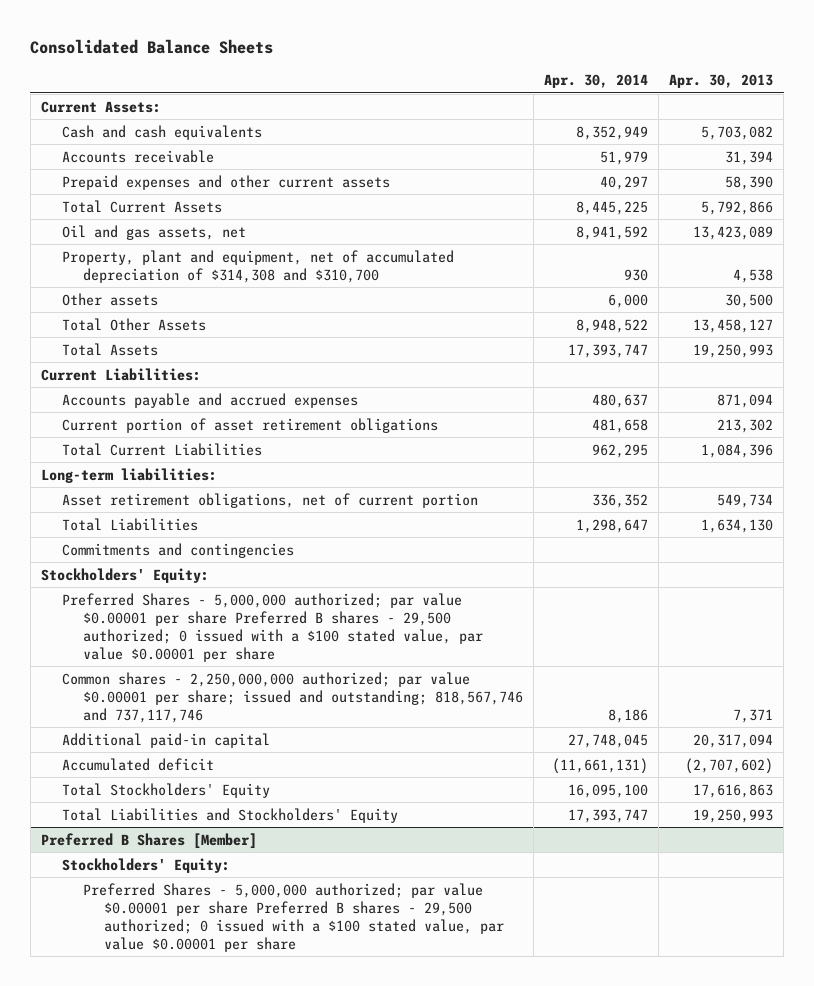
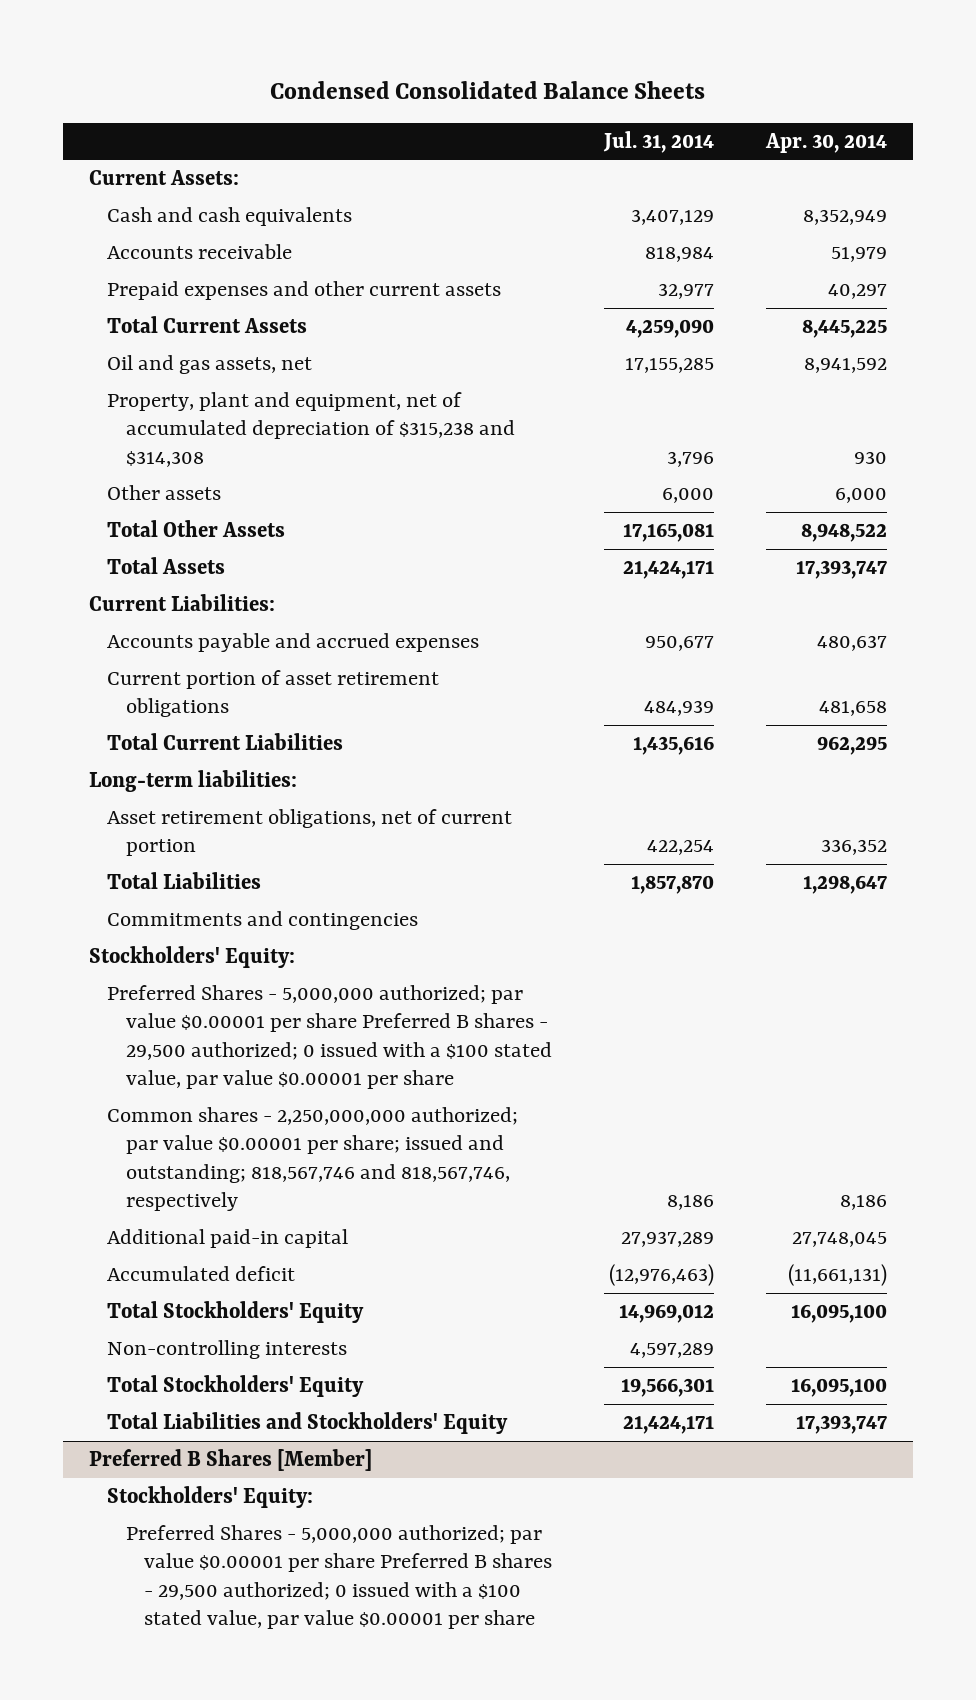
[30,38,274,54] Consolidated Balance Sheets -> [270,81,706,100] Condensed Consolidated Balance Sheets
[669,74,774,89] Apr. 30, 2013 -> none
none -> [603,130,715,153] Jul. 31, 2014
[61,249,454,283] Property, plant and equipment, net of accumulated depreciation of $314,308 and $310,700 -> [107,392,515,467] Property, plant and equipment, net of accumulated depreciation of $315,238 and $314,308
[61,671,523,723] Common shares - 2,250,000,000 authorized; par value $0.00001 per share; issued and outstanding; 818,567,746 and 737,117,746 -> [107,1107,519,1211] Common shares - 2,250,000,000 authorized; par value $0.00001 per share; issued and outstanding; 818,567,746 and 818,567,746, respectively
none -> [107,1340,348,1360] Non-controlling interests
none -> [107,1375,365,1398] Total Stockholders' Equity

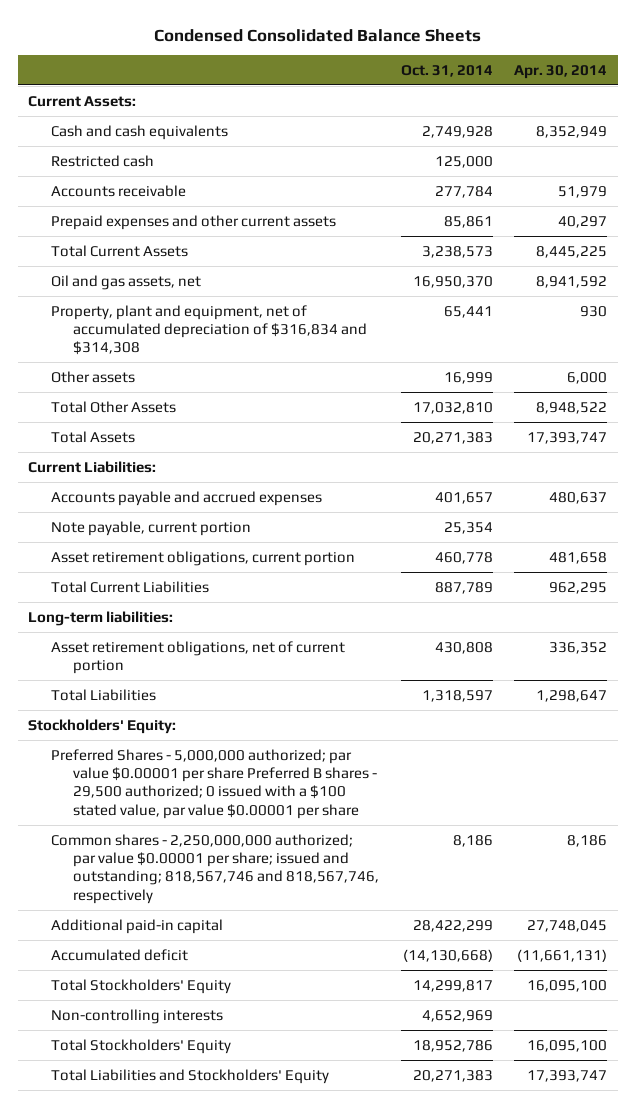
[603,130,715,153] Jul. 31, 2014 -> none
none -> [400,65,493,78] Oct. 31, 2014
none -> [50,154,154,167] Restricted cash
[107,392,515,467] Property, plant and equipment, net of accumulated depreciation of $315,238 and $314,308 -> [50,304,368,356] Property, plant and equipment, net of accumulated depreciation of $316,834 and $314,308
none -> [50,520,251,536] Note payable, current portion
[107,670,440,718] Current portion of asset retirement obligations -> [50,550,355,566] Asset retirement obligations, current portion
[107,911,419,931] Commitments and contingencies -> none
[88,1449,372,1472] Preferred B Shares [Member] -> none
[107,1486,314,1509] Stockholders' Equity: -> none
[125,1525,553,1629] Preferred Shares - 5,000,000 authorized; par value $0.00001 per share Preferred B shares - 29,500 authorized; 0 issued with a $100 stated value, par value $0.00001 per share -> none

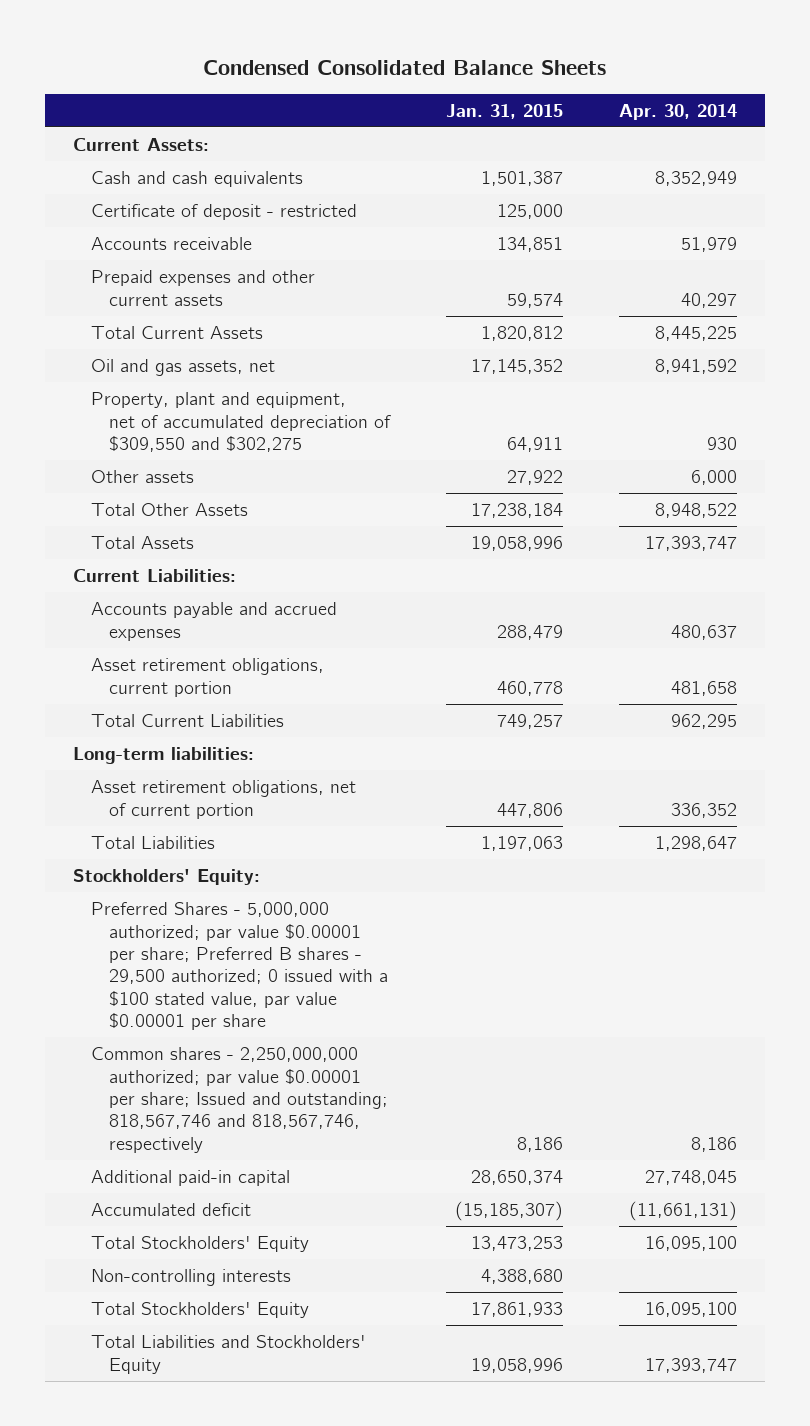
[400,65,493,78] Oct. 31, 2014 -> none
none -> [445,103,563,119] Jan. 31, 2015
[50,154,154,167] Restricted cash -> [90,204,357,221] Certificate of deposit - restricted
[50,304,368,356] Property, plant and equipment, net of accumulated depreciation of $316,834 and $314,308 -> [90,392,392,452] Property, plant and equipment, net of accumulated depreciation of $309,550 and $302,275
[50,520,251,536] Note payable, current portion -> none
[50,748,378,819] Preferred Shares - 5,000,000 authorized; par value $0.00001 per share Preferred B shares - 29,500 authorized; 0 issued with a $100 stated value, par value $0.00001 per share -> [90,902,389,1031] Preferred Shares - 5,000,000 authorized; par value $0.00001 per share; Preferred B shares - 29,500 authorized; 0 issued with a $100 stated value, par value $0.00001 per share
[50,833,380,904] Common shares - 2,250,000,000 authorized; par value $0.00001 per share; issued and outstanding; 818,567,746 and 818,567,746, respectively -> [90,1047,389,1153] Common shares - 2,250,000,000 authorized; par value $0.00001 per share; Issued and outstanding; 818,567,746 and 818,567,746, respectively

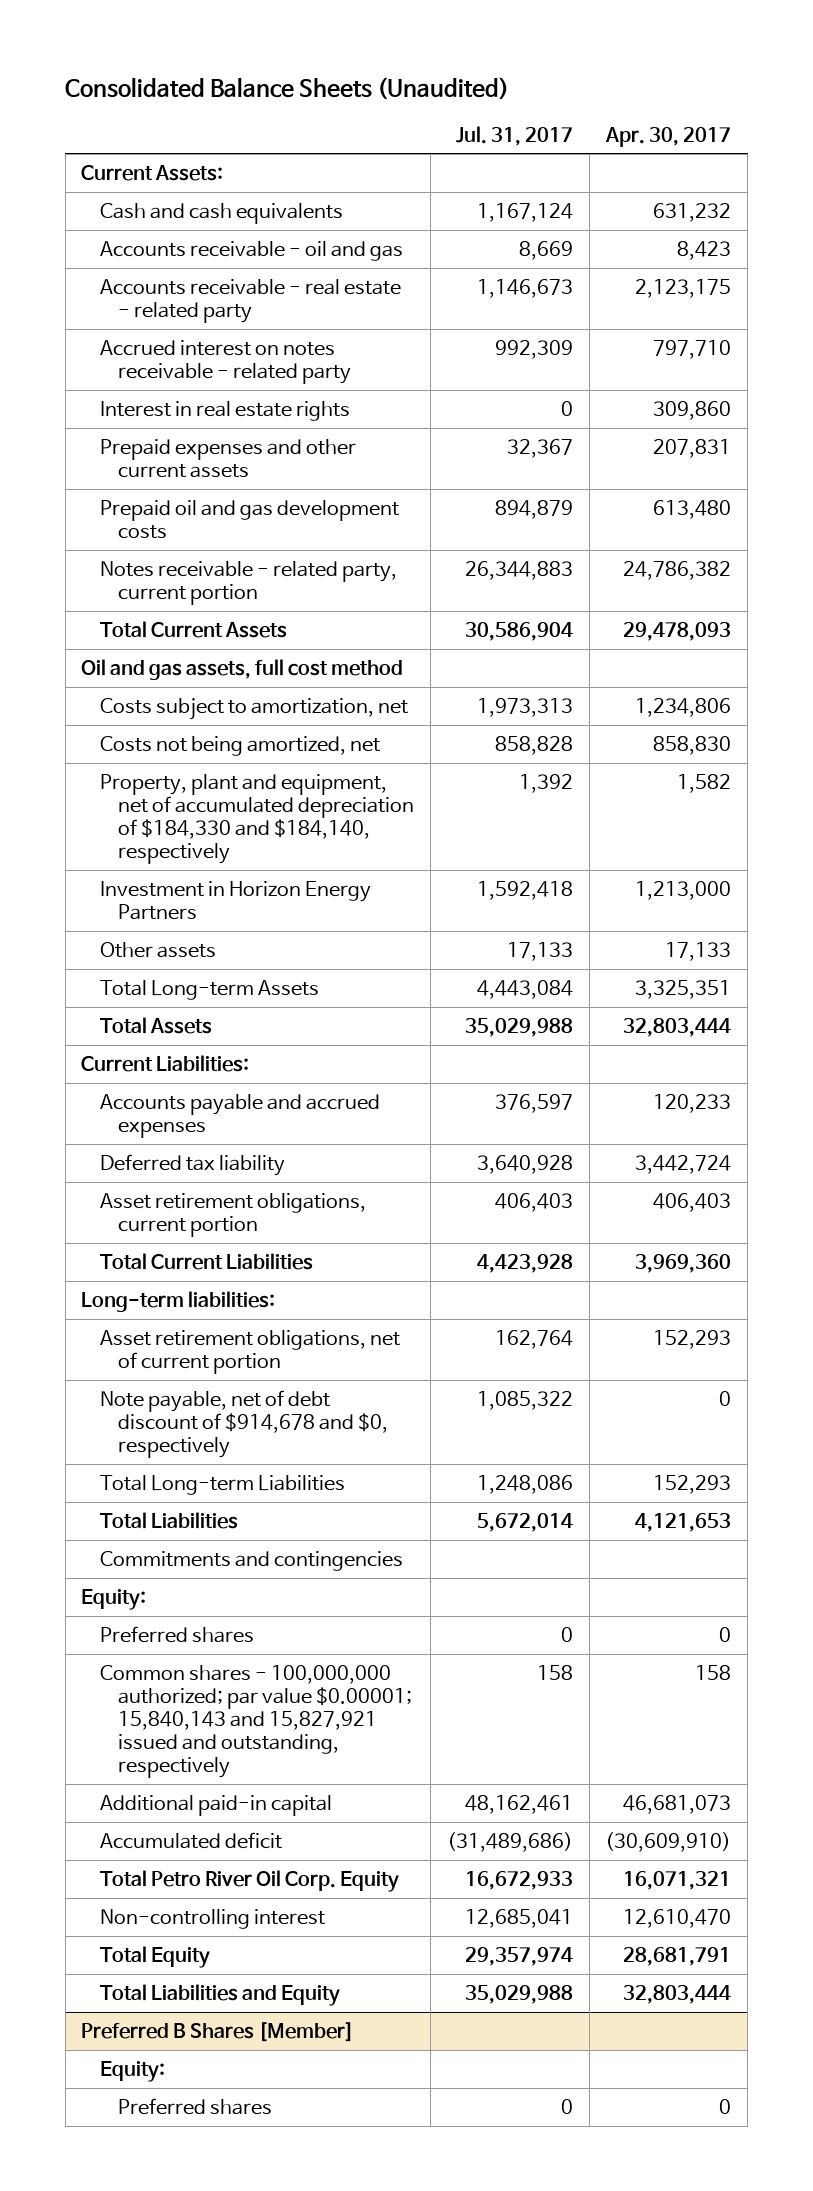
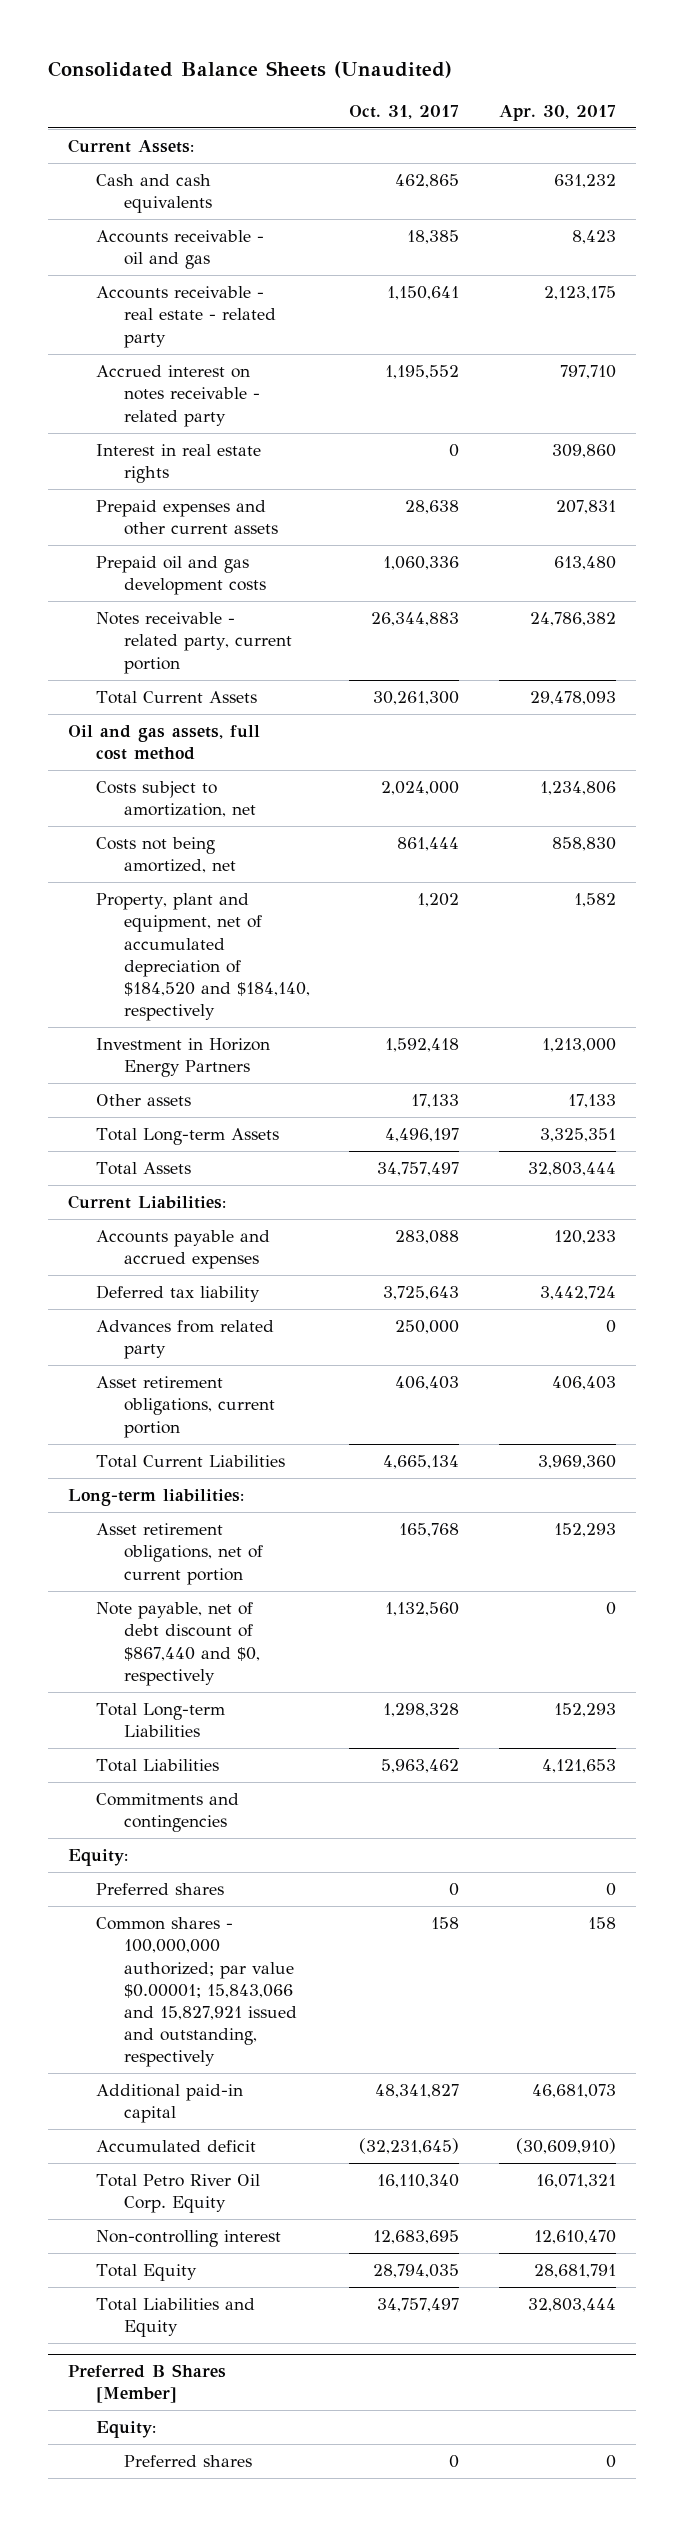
[455,125,573,146] Jul. 31, 2017 -> none
none -> [349,104,460,119] Oct. 31, 2017
[99,774,414,864] Property, plant and equipment, net of accumulated depreciation of $184,330 and $184,140, respectively -> [95,893,310,1022] Property, plant and equipment, net of accumulated depreciation of $184,520 and $184,140, respectively
none -> [95,1320,274,1360] Advances from related party
[99,1390,388,1458] Note payable, net of debt discount of $914,678 and $0, respectively -> [95,1602,260,1686] Note payable, net of debt discount of $867,440 and $0, respectively
[99,1665,412,1778] Common shares - 100,000,000 authorized; par value $0.00001; 15,840,143 and 15,827,921 issued and outstanding, respectively -> [95,1917,297,2068] Common shares - 100,000,000 authorized; par value $0.00001; 15,843,066 and 15,827,921 issued and outstanding, respectively

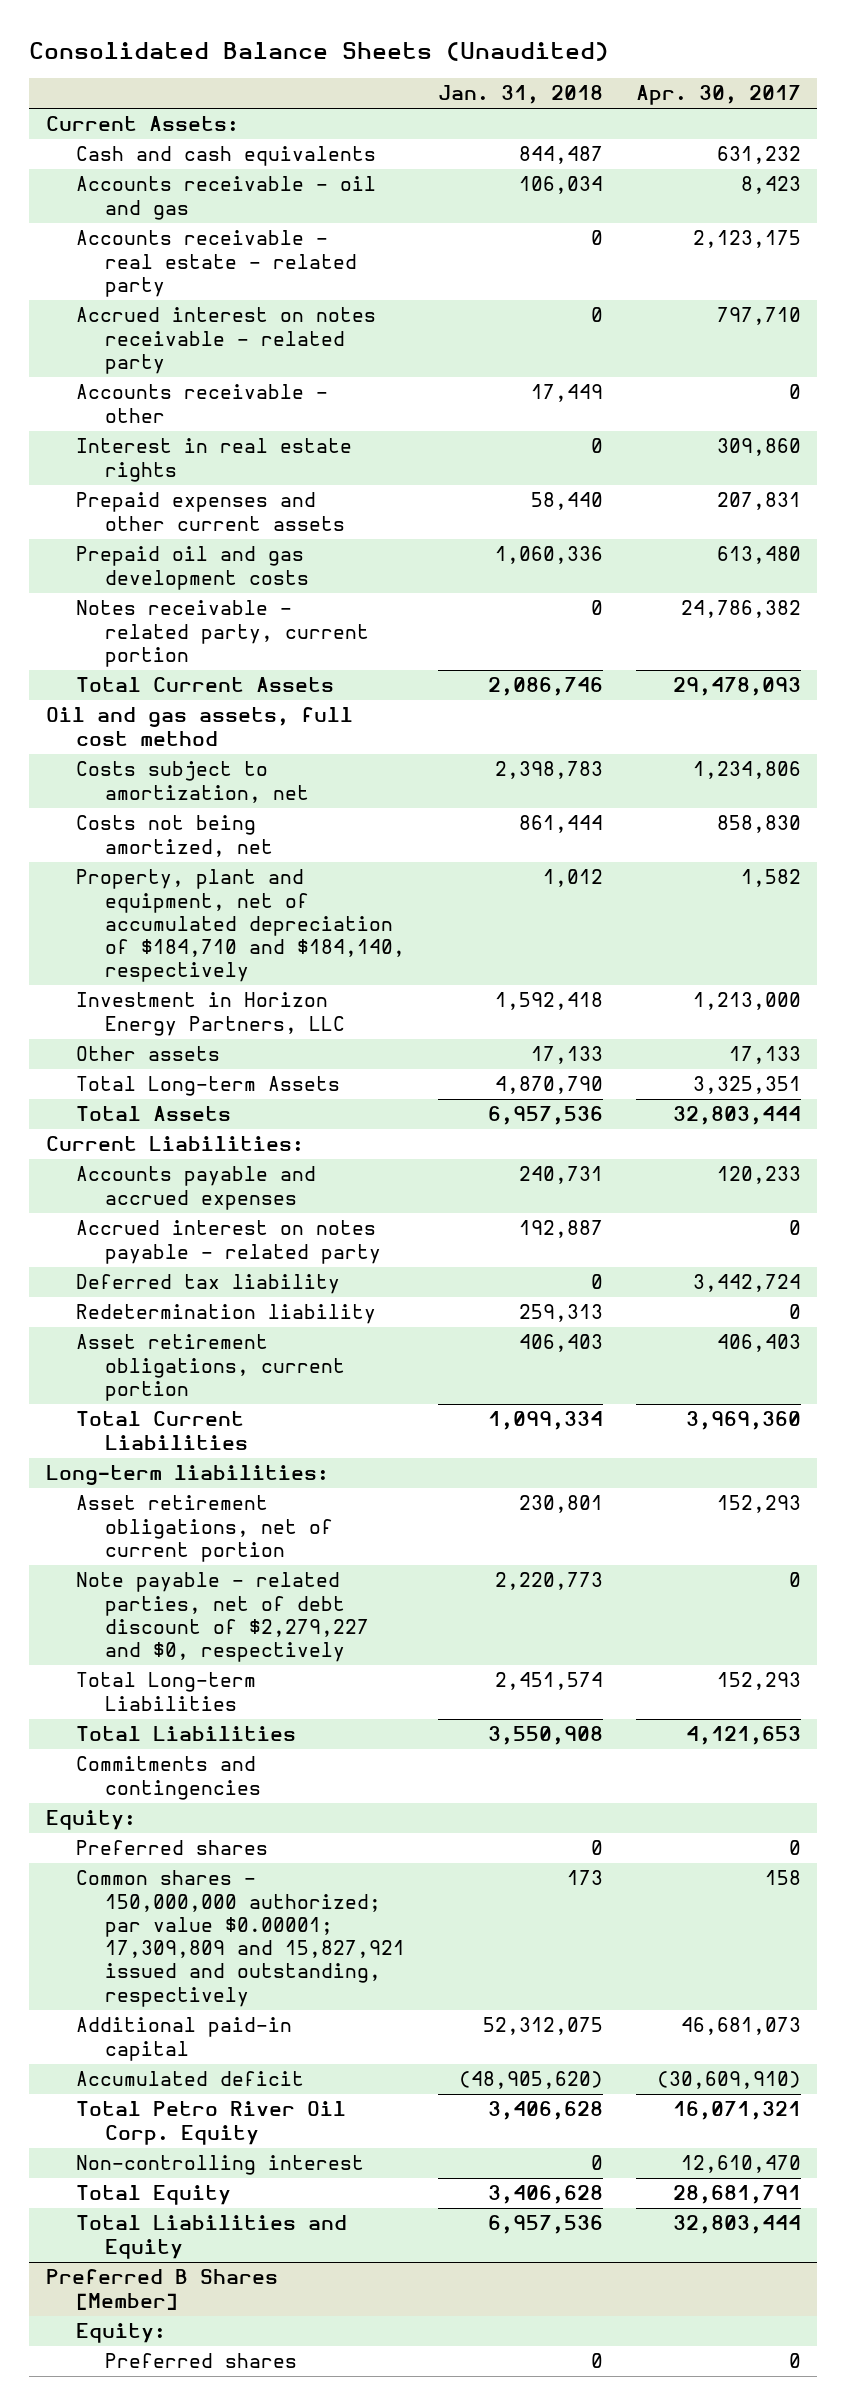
[349,104,460,119] Oct. 31, 2017 -> none
none -> [438,85,604,105] Jan. 31, 2018
none -> [75,384,328,423] Accounts receivable - other
[95,893,310,1022] Property, plant and equipment, net of accumulated depreciation of $184,520 and $184,140, respectively -> [75,869,406,983] Property, plant and equipment, net of accumulated depreciation of $184,710 and $184,140, respectively
[95,1038,270,1078] Investment in Horizon Energy Partners -> [75,992,346,1036] Investment in Horizon Energy Partners, LLC
none -> [75,1220,382,1264] Accrued interest on notes payable - related party
[95,1320,274,1360] Advances from related party -> none
none -> [75,1304,376,1325] Redetermination liability
[95,1602,260,1686] Note payable, net of debt discount of $867,440 and $0, respectively -> [75,1572,370,1663] Note payable - related parties, net of debt discount of $2,279,227 and $0, respectively
[95,1917,297,2068] Common shares - 100,000,000 authorized; par value $0.00001; 15,843,066 and 15,827,921 issued and outstanding, respectively -> [75,1870,406,2007] Common shares - 150,000,000 authorized; par value $0.00001; 17,309,809 and 15,827,921 issued and outstanding, respectively

